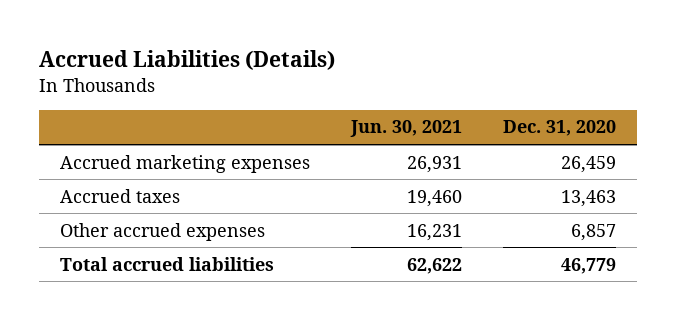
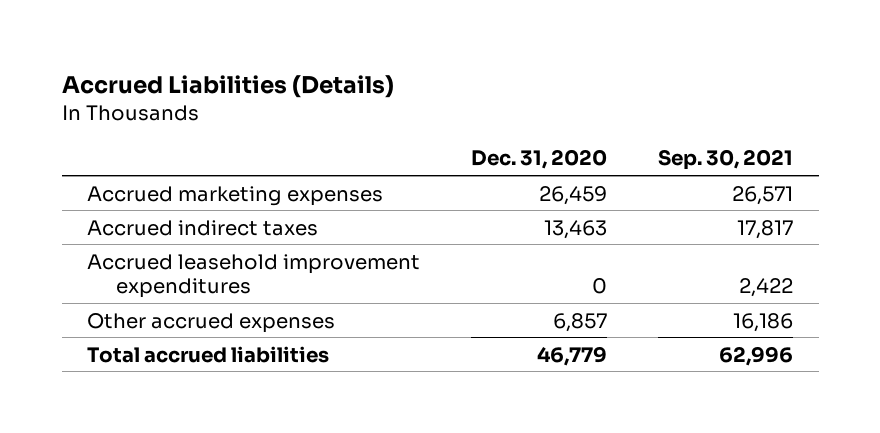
[350,120,463,138] Jun. 30, 2021 -> none
none -> [658,149,794,171] Sep. 30, 2021
[59,188,180,203] Accrued taxes -> [87,219,319,236] Accrued indirect taxes
none -> [87,253,421,298] Accrued leasehold improvement expenditures

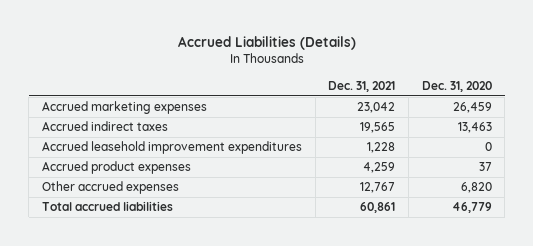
[658,149,794,171] Sep. 30, 2021 -> none
none -> [328,80,396,92] Dec. 31, 2021
none -> [41,161,191,175] Accrued product expenses
[553,312,608,332] 6,857 -> [460,182,492,194] 6,820

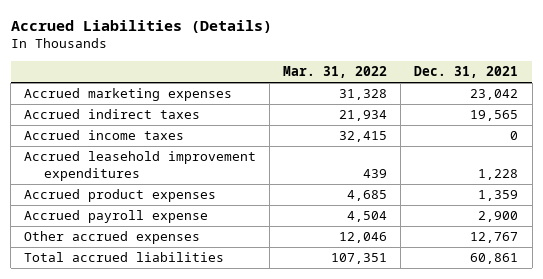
[421,80,492,92] Dec. 31, 2020 -> none
none -> [283,66,388,79] Mar. 31, 2022
none -> [24,130,185,141] Accrued income taxes
[363,162,396,174] 4,259 -> [478,190,519,202] 1,359
none -> [24,210,209,224] Accrued payroll expense

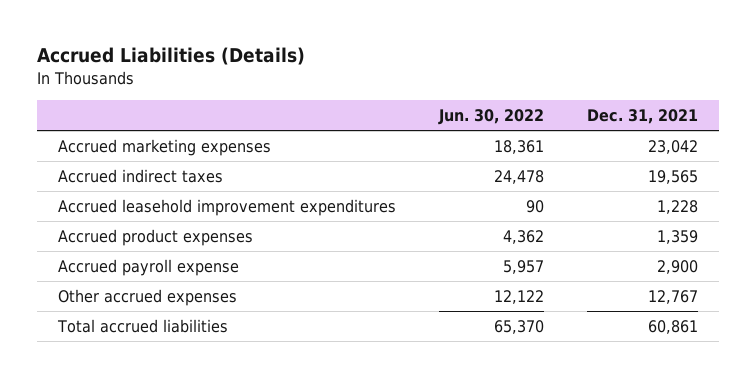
[283,66,388,79] Mar. 31, 2022 -> none
none -> [438,108,545,125] Jun. 30, 2022
[24,130,185,141] Accrued income taxes -> none

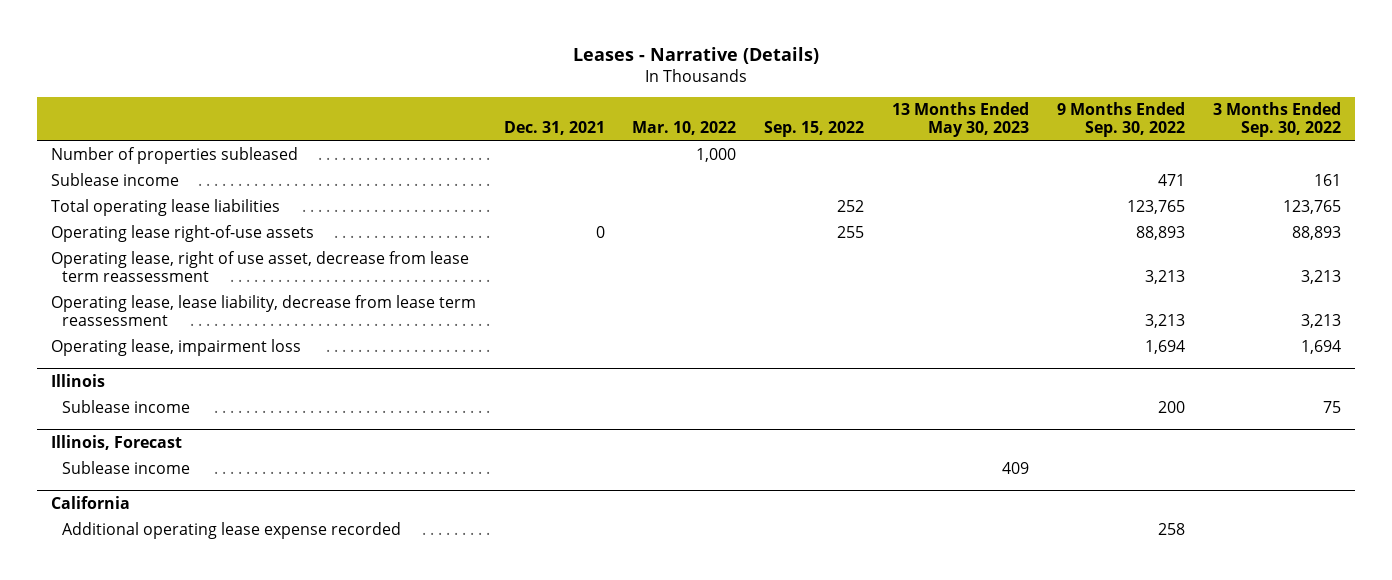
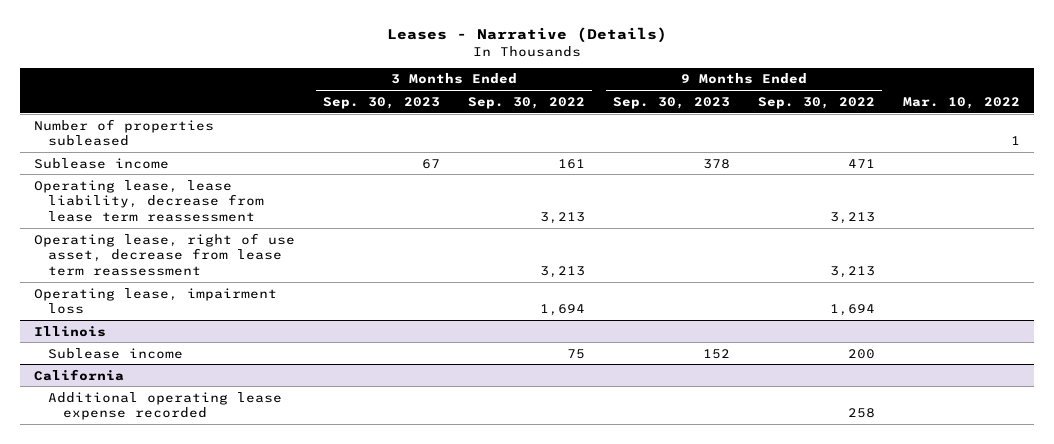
[503,121,605,136] Dec. 31, 2021 -> none
[764,121,865,138] Sep. 15, 2022 -> none
[892,102,1030,138] 13 Months Ended May 30, 2023 -> none
none -> [323,96,441,109] Sep. 30, 2023
none -> [613,96,731,109] Sep. 30, 2023
[696,148,737,163] 1,000 -> [1011,136,1021,146] 1
[50,199,280,217] Total operating lease liabilities -> none
[50,225,314,243] Operating lease right-of-use assets -> none
[50,251,469,283] Operating lease, right of use asset, decrease from lease term reassessment -> [34,232,296,277] Operating lease, right of use asset, decrease from lease term reassessment
[50,435,182,451] Illinois, Forecast -> none
[61,461,190,475] Sublease income -> none

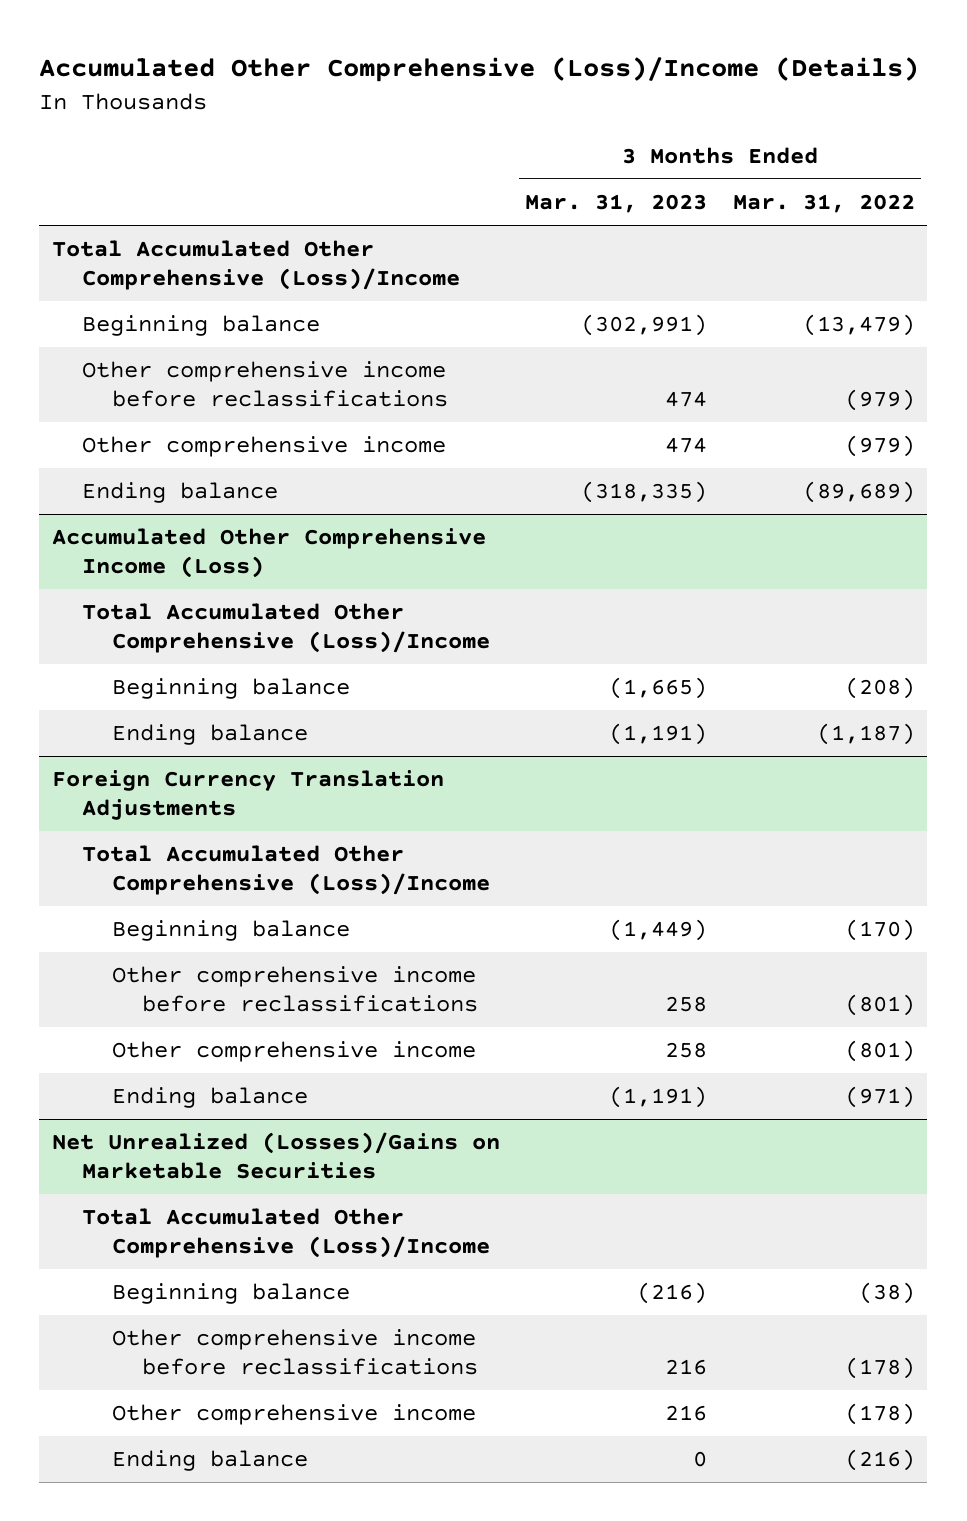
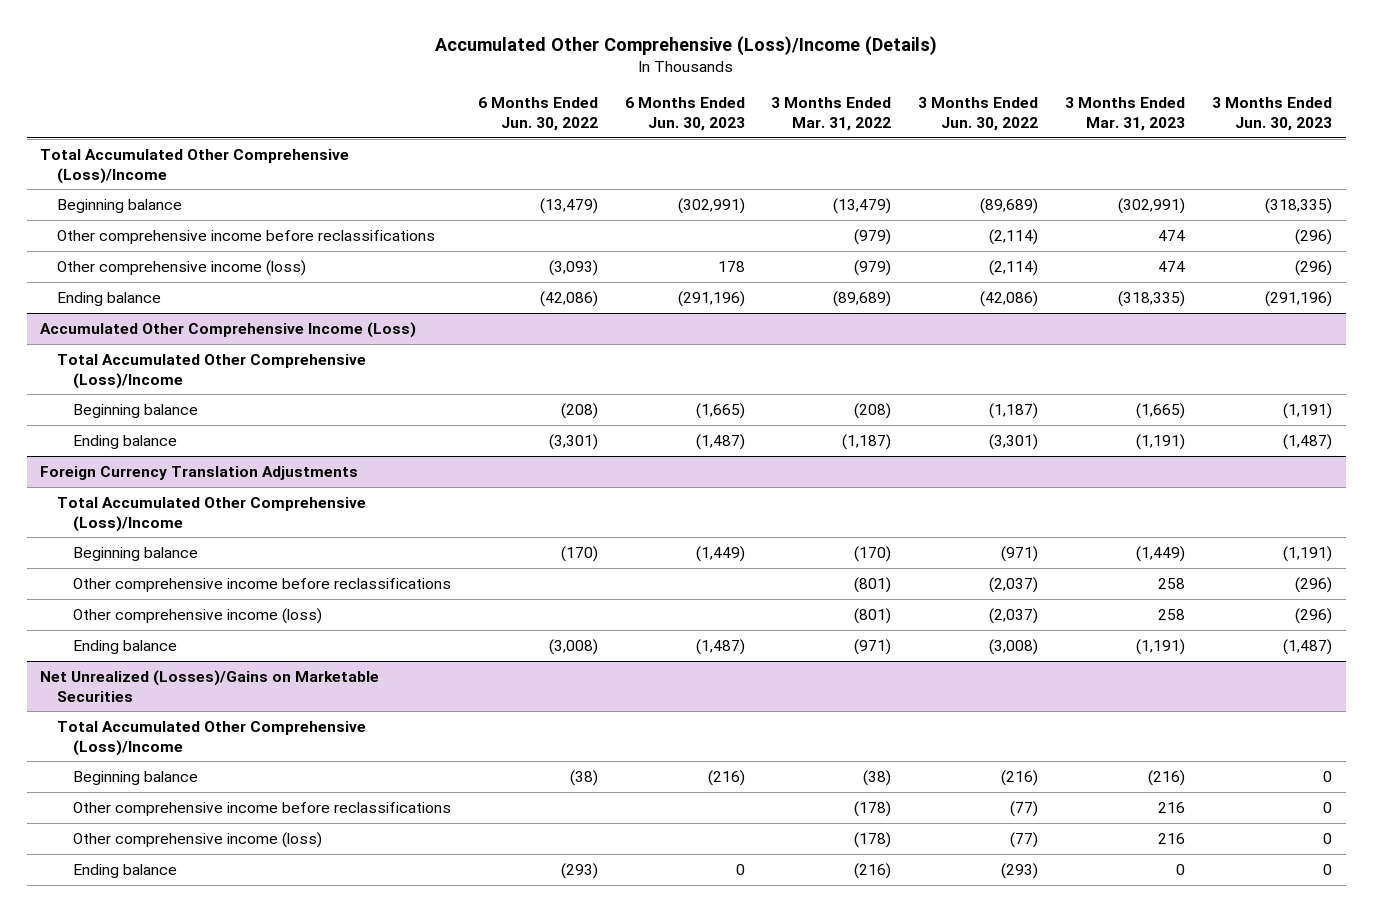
none -> [477,97,598,131] 6 Months Ended Jun. 30, 2022
none -> [624,97,745,131] 6 Months Ended Jun. 30, 2023
none -> [918,97,1039,131] 3 Months Ended Jun. 30, 2022
none -> [1212,97,1333,131] 3 Months Ended Jun. 30, 2023
[81,436,446,458] Other comprehensive income -> [56,259,306,276] Other comprehensive income (loss)
[111,1041,476,1063] Other comprehensive income -> [72,607,322,624] Other comprehensive income (loss)
[111,1404,476,1426] Other comprehensive income -> [72,831,322,848] Other comprehensive income (loss)

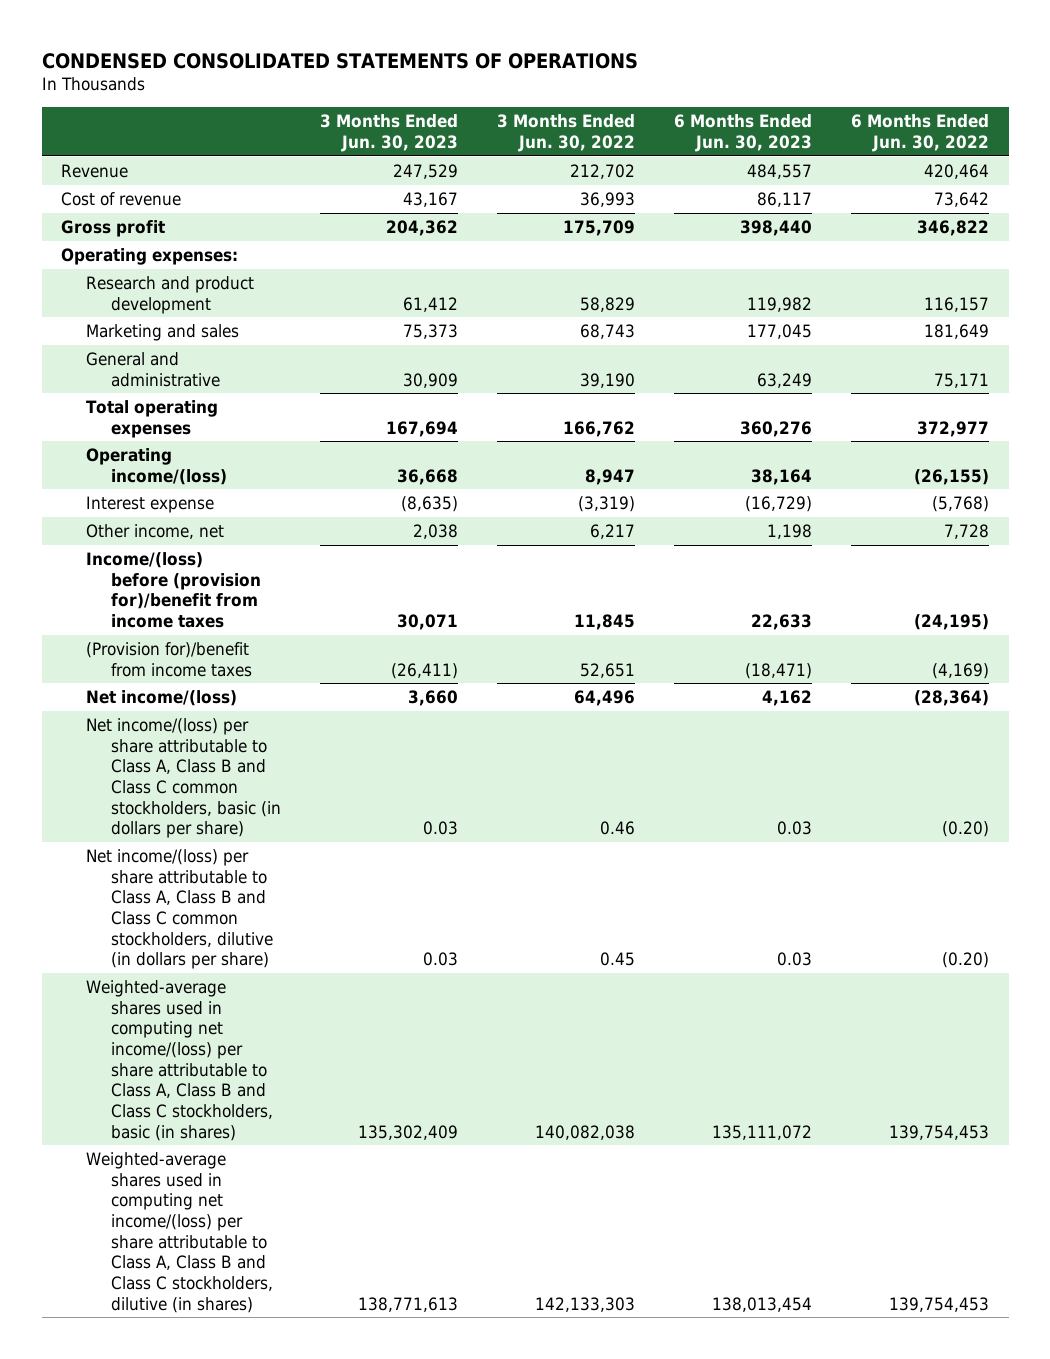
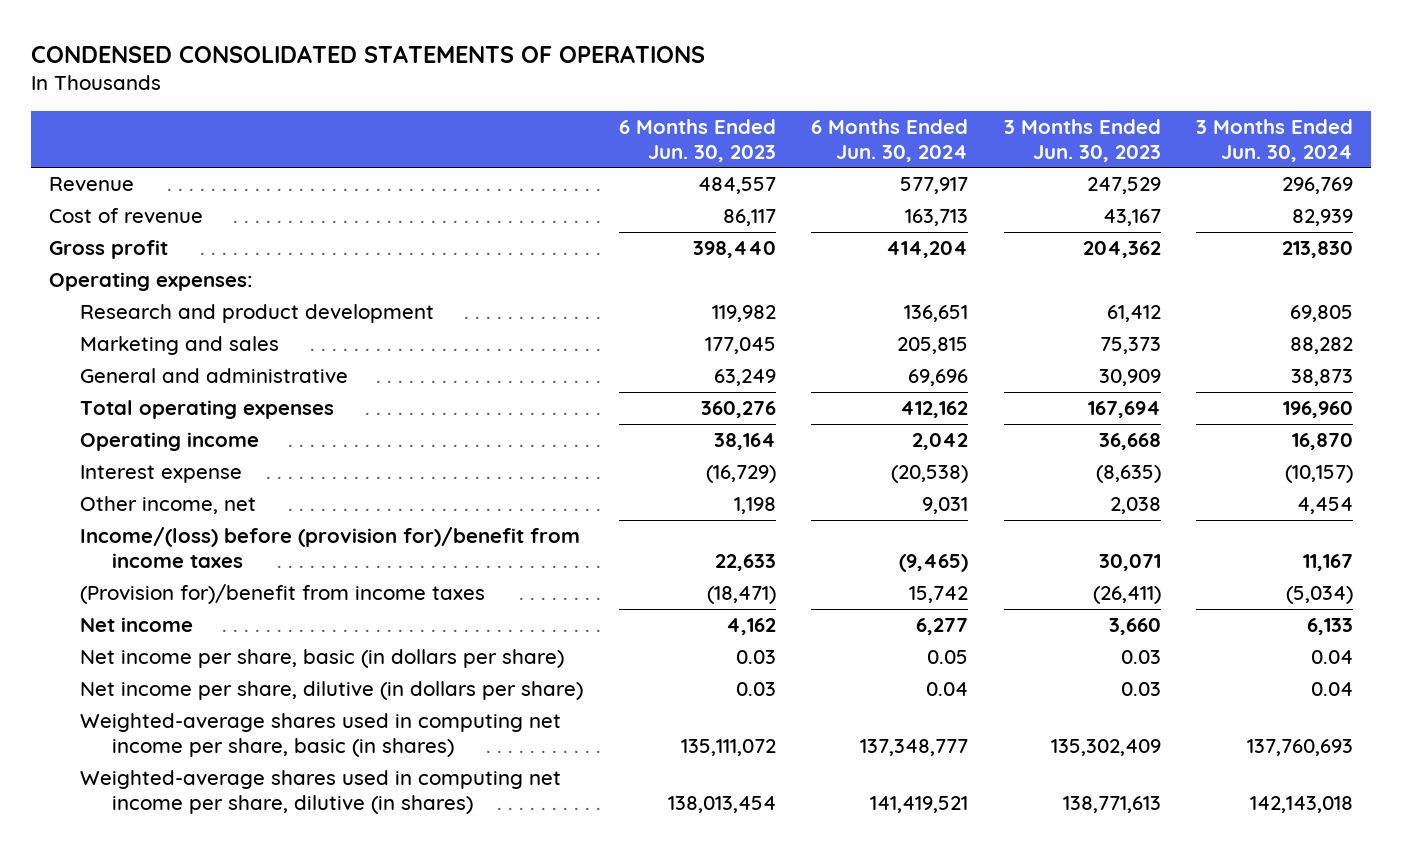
[497,114,636,152] 3 Months Ended Jun. 30, 2022 -> none
[851,114,990,152] 6 Months Ended Jun. 30, 2022 -> none
none -> [811,118,969,162] 6 Months Ended Jun. 30, 2024
none -> [1195,118,1353,162] 3 Months Ended Jun. 30, 2024
[86,447,227,485] Operating income/(loss) -> [80,431,260,451] Operating income
[86,689,238,706] Net income/(loss) -> [80,616,194,632] Net income
[86,717,281,839] Net income/(loss) per share attributable to Class A, Class B and Class C common stockholders, basic (in dollars per share) -> [80,648,565,668] Net income per share, basic (in dollars per share)
[86,848,273,970] Net income/(loss) per share attributable to Class A, Class B and Class C common stockholders, dilutive (in dollars per share) -> [80,680,584,700] Net income per share, dilutive (in dollars per share)
[86,979,273,1141] Weighted-average shares used in computing net income/(loss) per share attributable to Class A, Class B and Class C stockholders, basic (in shares) -> [80,712,562,758] Weighted-average shares used in computing net income per share, basic (in shares)
[86,1151,273,1313] Weighted-average shares used in computing net income/(loss) per share attributable to Class A, Class B and Class C stockholders, dilutive (in shares) -> [80,769,562,815] Weighted-average shares used in computing net income per share, dilutive (in shares)

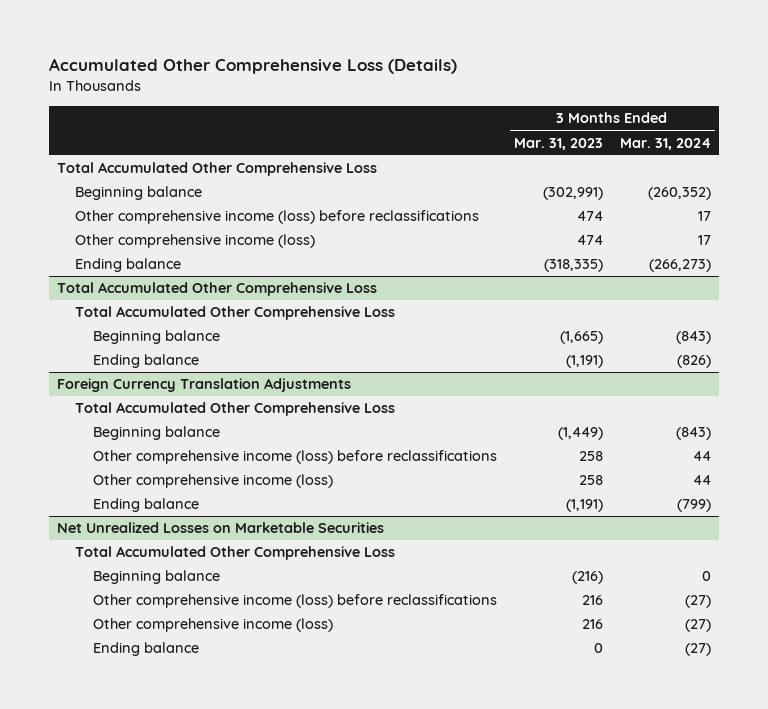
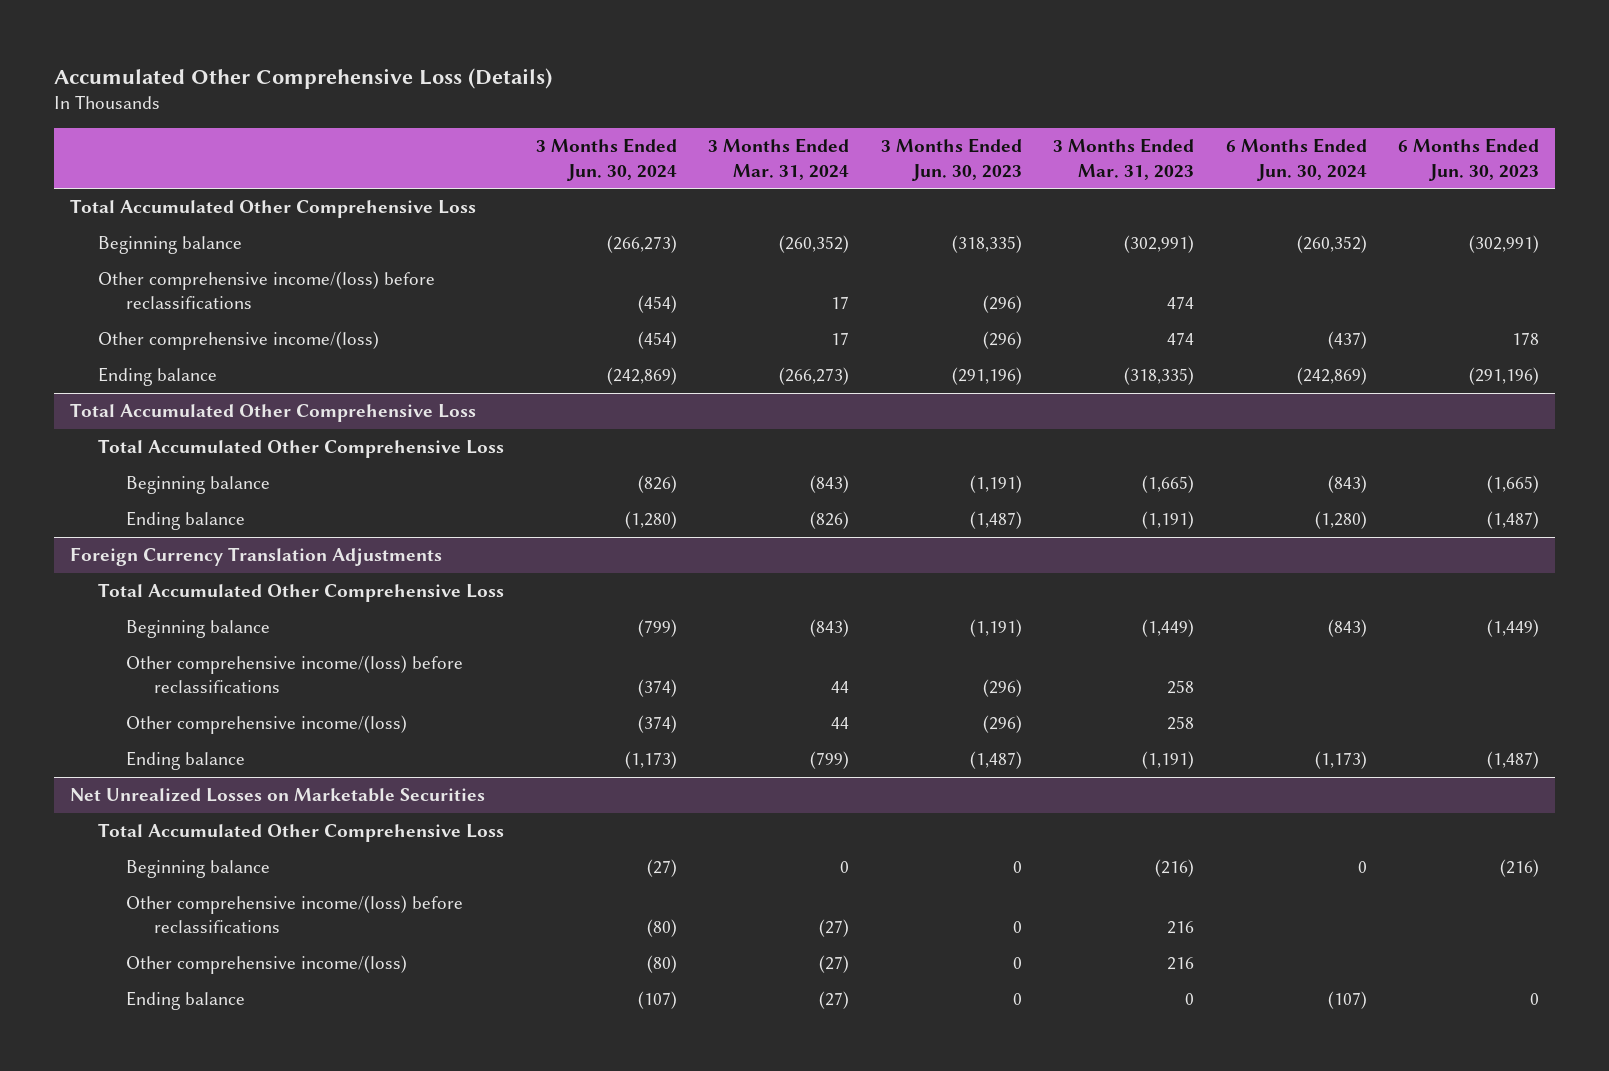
none -> [535,138,677,181] 3 Months Ended Jun. 30, 2024
none -> [880,138,1022,181] 3 Months Ended Jun. 30, 2023
none -> [1225,138,1367,181] 6 Months Ended Jun. 30, 2024
none -> [1398,138,1540,181] 6 Months Ended Jun. 30, 2023
[74,210,479,225] Other comprehensive income (loss) before reclassifications -> [98,271,436,310] Other comprehensive income/(loss) before reclassifications
[74,234,315,249] Other comprehensive income (loss) -> [98,331,380,351] Other comprehensive income/(loss)
[92,450,497,465] Other comprehensive income (loss) before reclassifications -> [126,655,464,694] Other comprehensive income/(loss) before reclassifications
[92,474,333,489] Other comprehensive income (loss) -> [126,715,408,735] Other comprehensive income/(loss)
[92,594,497,609] Other comprehensive income (loss) before reclassifications -> [126,895,464,934] Other comprehensive income/(loss) before reclassifications
[92,618,333,633] Other comprehensive income (loss) -> [126,955,408,975] Other comprehensive income/(loss)

